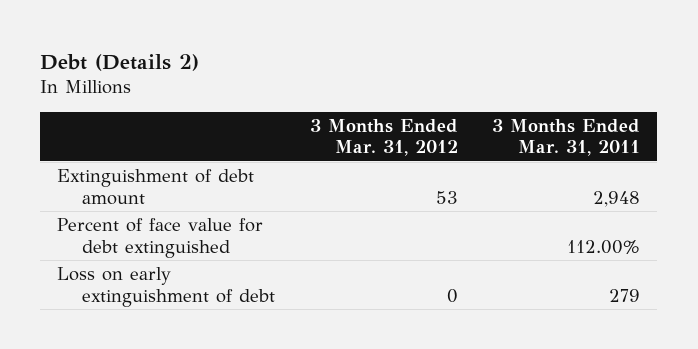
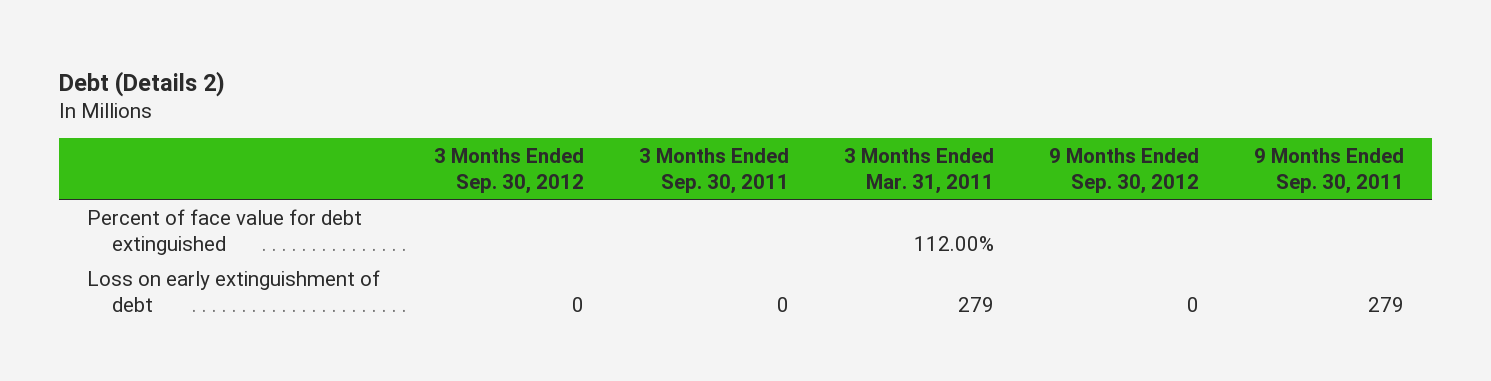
[309,118,458,157] 3 Months Ended Mar. 31, 2012 -> none
none -> [434,148,585,194] 3 Months Ended Sep. 30, 2012
none -> [639,148,790,194] 3 Months Ended Sep. 30, 2011
none -> [1049,148,1200,194] 9 Months Ended Sep. 30, 2012
none -> [1254,148,1405,194] 9 Months Ended Sep. 30, 2011
[57,169,255,205] Extinguishment of debt amount -> none

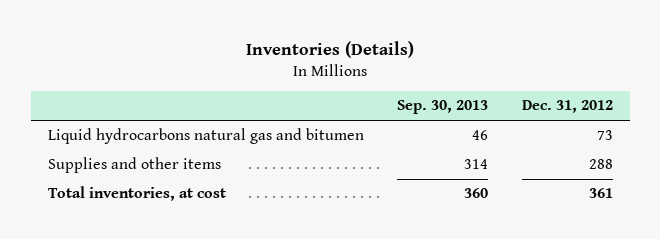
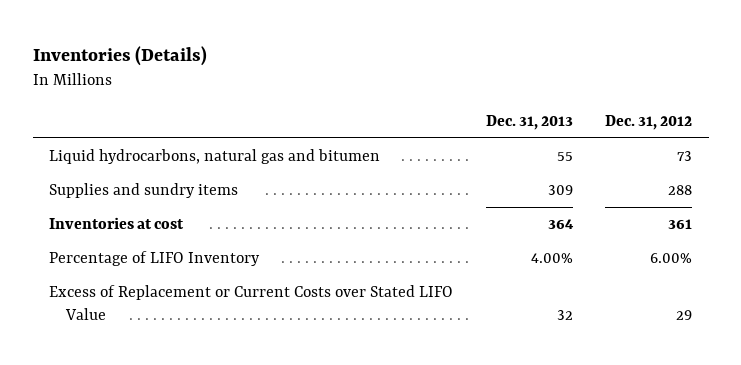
[397,100,489,115] Sep. 30, 2013 -> none
none -> [485,114,573,130] Dec. 31, 2013
[47,128,364,145] Liquid hydrocarbons natural gas and bitumen -> [48,149,380,165] Liquid hydrocarbons, natural gas and bitumen
[47,157,221,174] Supplies and other items -> [48,183,238,199] Supplies and sundry items
[47,186,226,202] Total inventories, at cost -> [48,217,184,230] Inventories at cost
none -> [48,251,260,267] Percentage of LIFO Inventory
none -> [48,285,453,320] Excess of Replacement or Current Costs over Stated LIFO Value

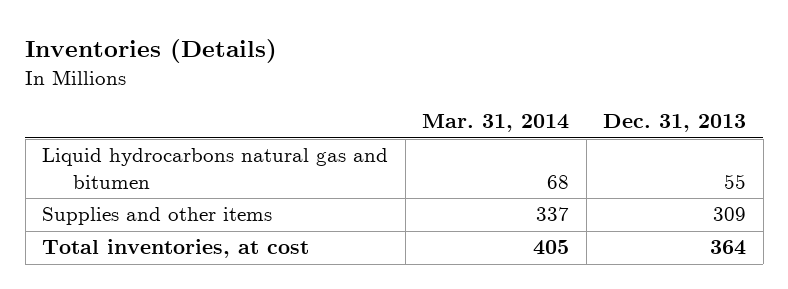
[605,114,693,130] Dec. 31, 2012 -> none
none -> [422,114,570,133] Mar. 31, 2014
[48,251,260,267] Percentage of LIFO Inventory -> none
[48,285,453,320] Excess of Replacement or Current Costs over Stated LIFO Value -> none
[48,149,380,165] Liquid hydrocarbons, natural gas and bitumen -> [42,148,389,189] Liquid hydrocarbons natural gas and bitumen
[48,183,238,199] Supplies and sundry items -> [42,207,273,226] Supplies and other items
[48,217,184,230] Inventories at cost -> [42,239,310,259] Total inventories, at cost

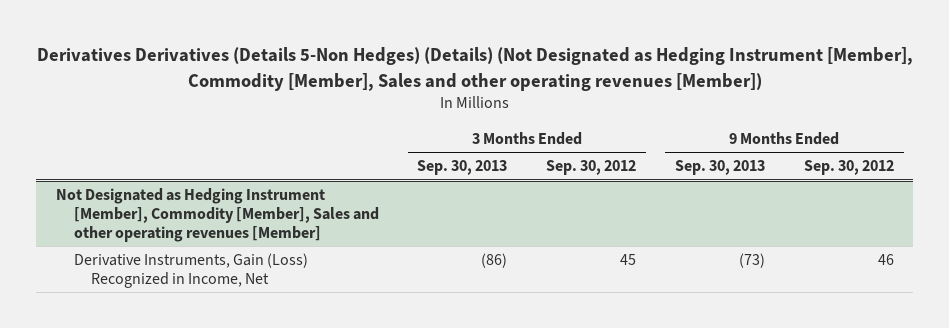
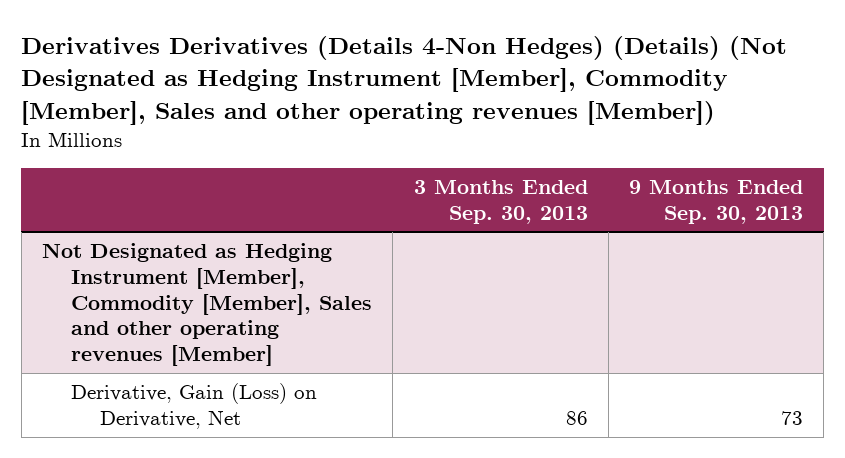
[36,47,913,91] Derivatives Derivatives (Details 5-Non Hedges) (Details) (Not Designated as Hedging Instrument [Member], Commodity [Member], Sales and other operating revenues [Member]) -> [21,35,788,125] Derivatives Derivatives (Details 4-Non Hedges) (Details) (Not Designated as Hedging Instrument [Member], Commodity [Member], Sales and other operating revenues [Member])
[546,160,637,176] Sep. 30, 2012 -> none
[803,160,894,176] Sep. 30, 2012 -> none
[73,253,308,289] Derivative Instruments, Gain (Loss) Recognized in Income, Net -> [70,383,317,429] Derivative, Gain (Loss) on Derivative, Net
[481,253,508,269] (86) -> [565,410,588,425] 86
[739,253,766,269] (73) -> [781,410,804,425] 73

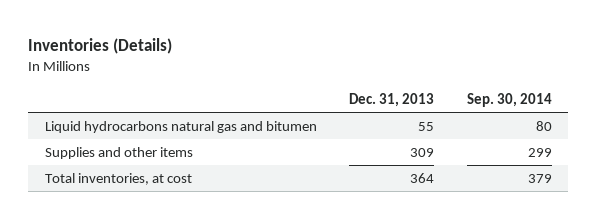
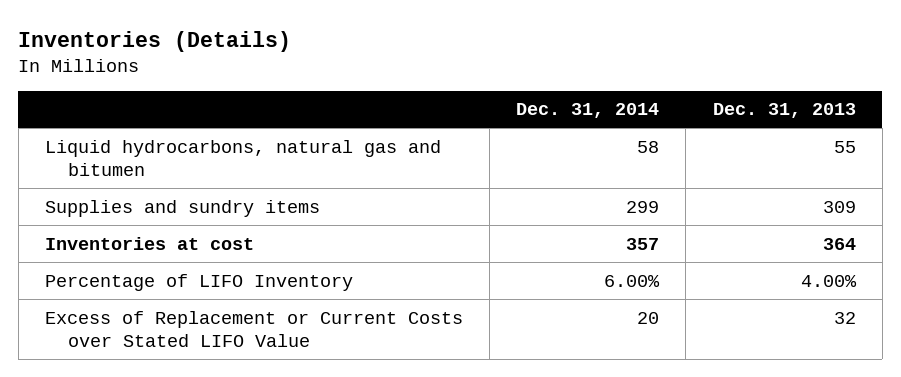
[467,93,553,108] Sep. 30, 2014 -> none
none -> [516,103,660,119] Dec. 31, 2014
[44,120,317,133] Liquid hydrocarbons natural gas and bitumen -> [44,139,441,177] Liquid hydrocarbons, natural gas and bitumen
[44,146,193,159] Supplies and other items -> [44,199,320,217] Supplies and sundry items
[44,172,192,185] Total inventories, at cost -> [44,236,254,250] Inventories at cost
none -> [44,273,353,291] Percentage of LIFO Inventory
none -> [44,310,463,348] Excess of Replacement or Current Costs over Stated LIFO Value

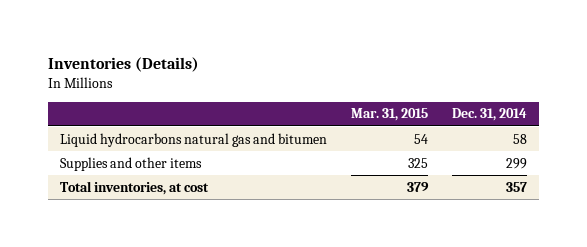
[712,103,856,119] Dec. 31, 2013 -> none
none -> [351,108,429,122] Mar. 31, 2015
[44,273,353,291] Percentage of LIFO Inventory -> none
[44,310,463,348] Excess of Replacement or Current Costs over Stated LIFO Value -> none
[44,139,441,177] Liquid hydrocarbons, natural gas and bitumen -> [60,132,328,147] Liquid hydrocarbons natural gas and bitumen
[44,199,320,217] Supplies and sundry items -> [60,156,203,171] Supplies and other items
[44,236,254,250] Inventories at cost -> [60,180,210,195] Total inventories, at cost

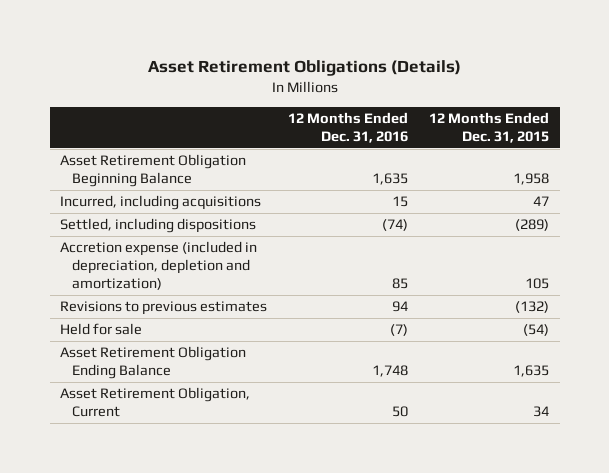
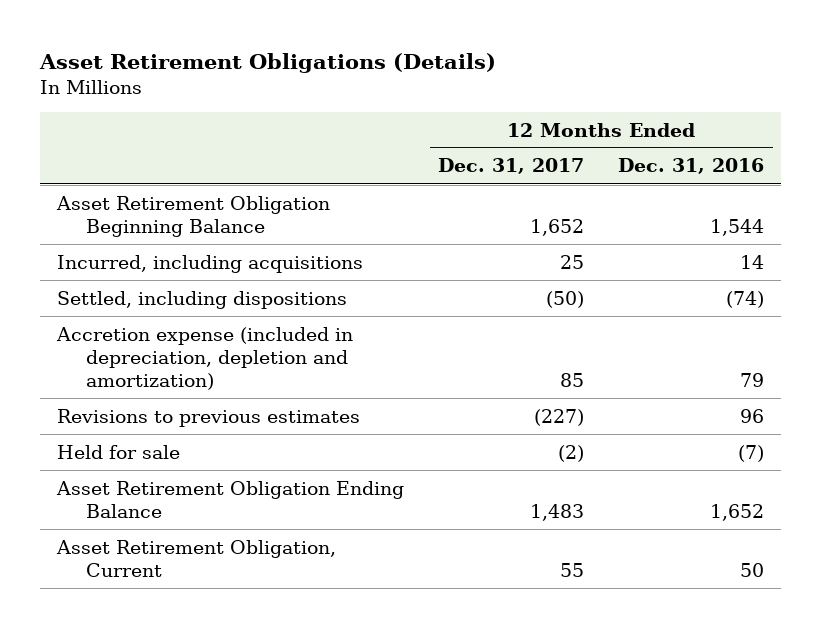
[429,111,550,143] 12 Months Ended Dec. 31, 2015 -> none
none -> [438,158,585,175] Dec. 31, 2017
[372,173,409,186] 1,635 -> [710,218,765,236] 1,544
[392,196,409,208] 15 -> [740,254,765,269] 14
[392,277,409,289] 85 -> [740,372,765,387] 79
[392,301,409,313] 94 -> [740,408,765,423] 96
[372,365,409,378] 1,748 -> [710,503,765,521] 1,652

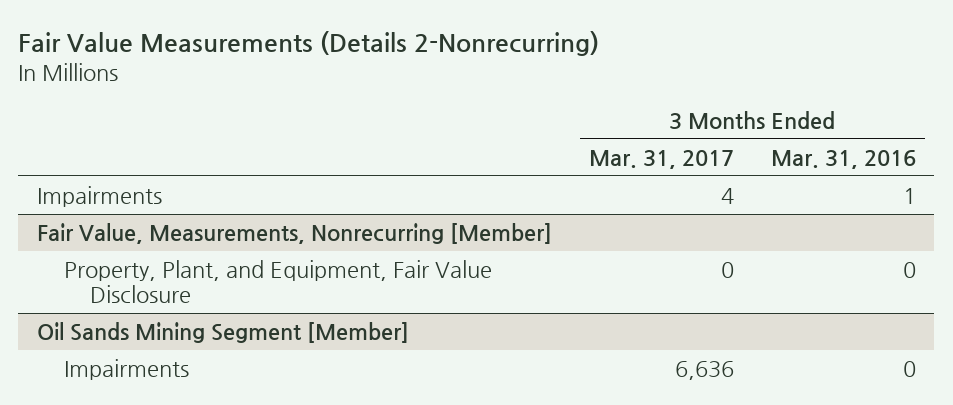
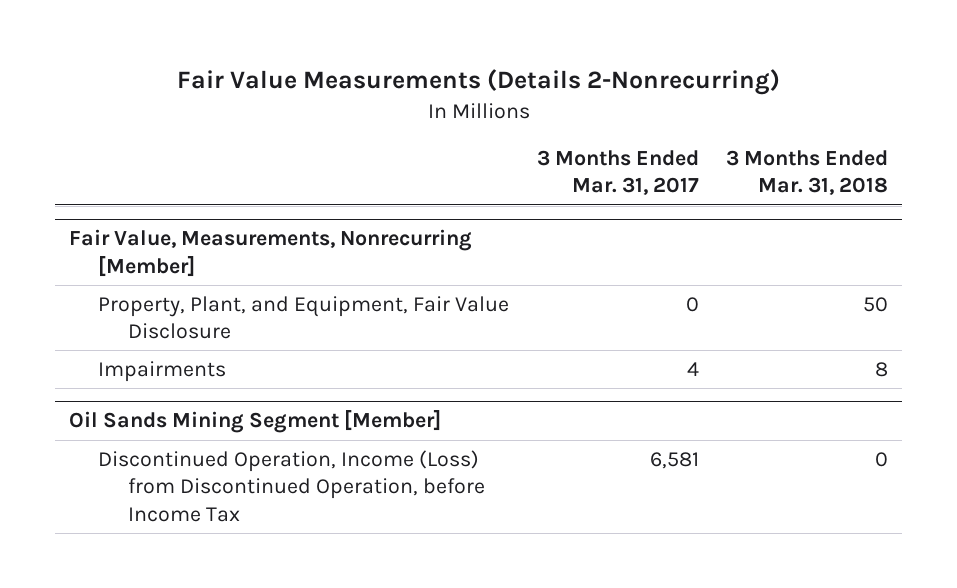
[770,149,916,169] Mar. 31, 2016 -> none
none -> [726,150,889,196] 3 Months Ended Mar. 31, 2018
[36,185,162,207] Impairments -> none
none -> [98,360,227,382] Impairments
[63,358,189,380] Impairments -> none
none -> [98,449,485,522] Discontinued Operation, Income (Loss) from Discontinued Operation, before Income Tax

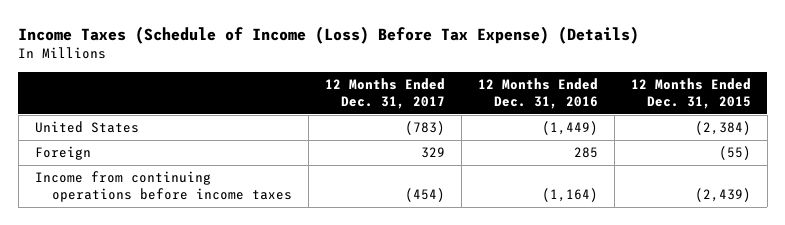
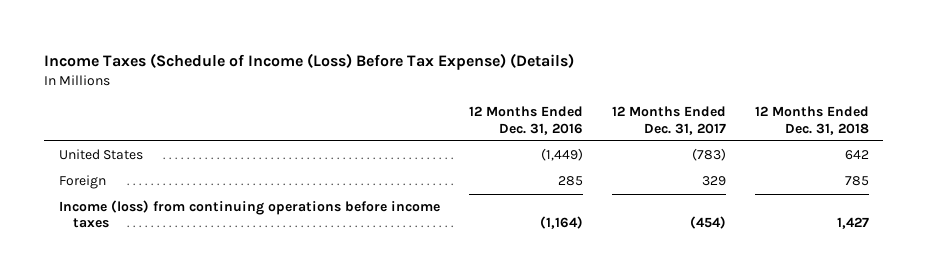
[630,77,751,109] 12 Months Ended Dec. 31, 2015 -> none
none -> [754,106,869,135] 12 Months Ended Dec. 31, 2018
[34,171,292,203] Income from continuing operations before income taxes -> [58,200,440,229] Income (loss) from continuing operations before income taxes

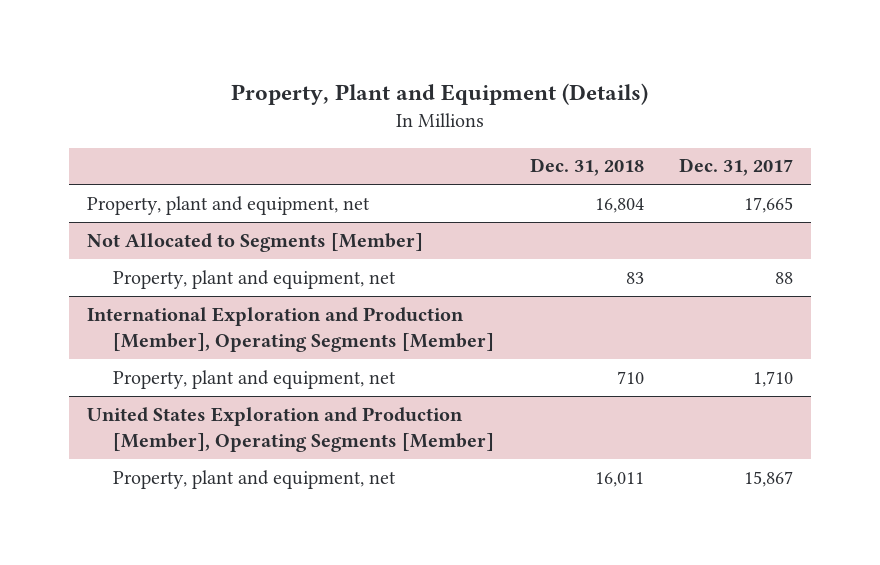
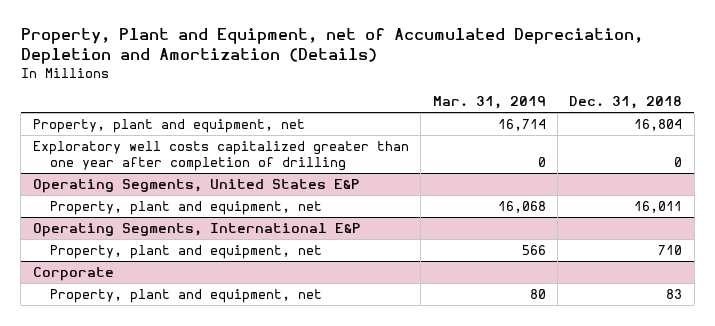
[231,83,649,106] Property, Plant and Equipment (Details) -> [20,28,643,65] Property, Plant and Equipment, net of Accumulated Depreciation, Depletion and Amortization (Details)
[679,158,794,177] Dec. 31, 2017 -> none
none -> [432,96,546,110] Mar. 31, 2019
[86,232,423,252] Not Allocated to Segments [Member] -> none
[113,269,397,289] Property, plant and equipment, net -> none
[86,306,495,352] International Exploration and Production [Member], Operating Segments [Member] -> none
[113,369,397,389] Property, plant and equipment, net -> none
[86,406,495,452] United States Exploration and Production [Member], Operating Segments [Member] -> none
none -> [32,140,409,172] Exploratory well costs capitalized greater than one year after completion of drilling
none -> [32,178,360,193] Operating Segments, United States E&P
none -> [32,222,361,237] Operating Segments, International E&P
none -> [49,244,322,259] Property, plant and equipment, net
none -> [32,266,114,281] Corporate
none -> [49,288,322,303] Property, plant and equipment, net

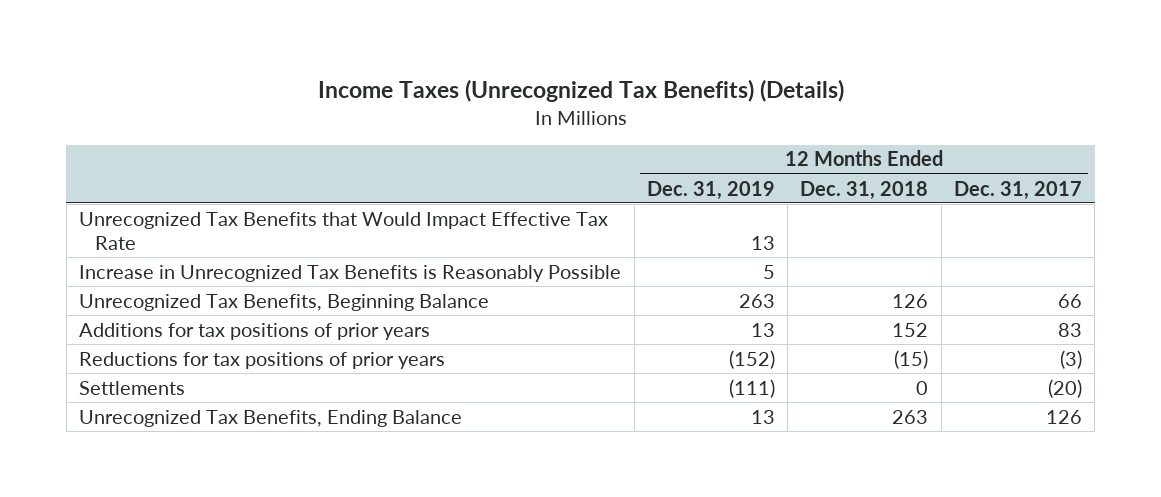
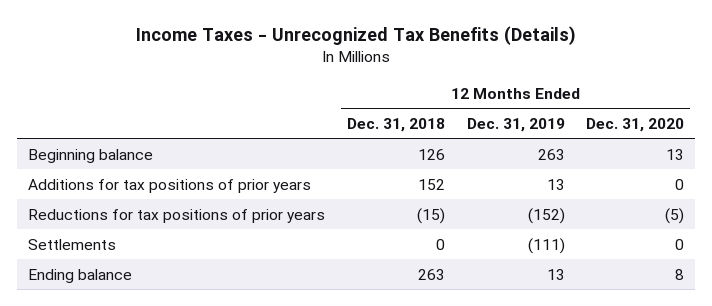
[317,78,844,102] Income Taxes (Unrecognized Tax Benefits) (Details) -> [136,26,577,46] Income Taxes - Unrecognized Tax Benefits (Details)
[953,180,1082,200] Dec. 31, 2017 -> none
none -> [586,117,685,132] Dec. 31, 2020
[79,211,609,250] Unrecognized Tax Benefits that Would Impact Effective Tax Rate -> none
[79,264,622,282] Increase in Unrecognized Tax Benefits is Reasonably Possible -> none
[79,293,490,311] Unrecognized Tax Benefits, Beginning Balance -> [28,148,154,163] Beginning balance
[79,409,463,427] Unrecognized Tax Benefits, Ending Balance -> [28,268,133,283] Ending balance

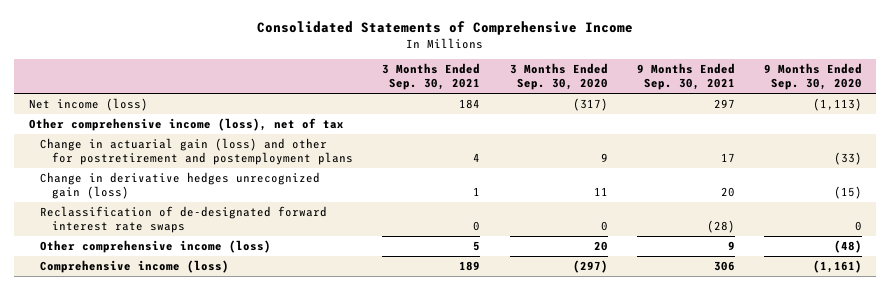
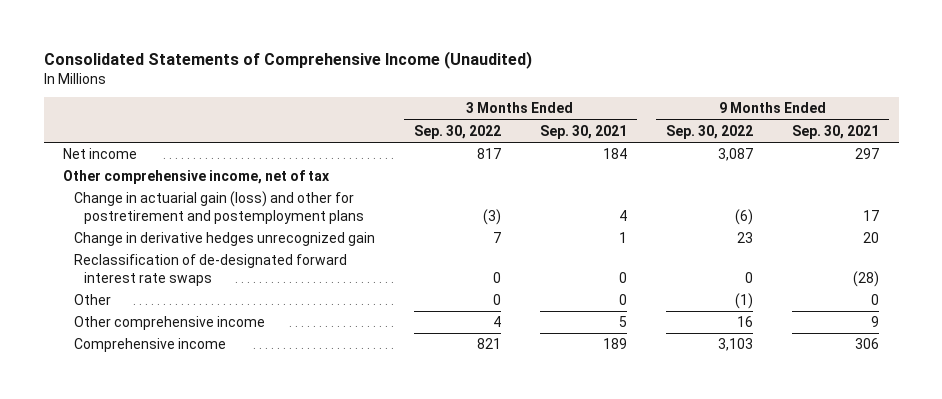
[257,21,634,36] Consolidated Statements of Comprehensive Income -> [43,50,532,69] Consolidated Statements of Comprehensive Income (Unaudited)
[509,63,608,91] 3 Months Ended Sep. 30, 2020 -> none
[763,63,862,91] 9 Months Ended Sep. 30, 2020 -> none
none -> [413,124,501,139] Sep. 30, 2022
none -> [666,124,754,139] Sep. 30, 2022
[28,98,148,112] Net income (loss) -> [63,148,138,160] Net income
[28,118,344,132] Other comprehensive income (loss), net of tax -> [63,170,331,185] Other comprehensive income, net of tax
[40,172,321,199] Change in derivative hedges unrecognized gain (loss) -> [73,232,375,247] Change in derivative hedges unrecognized gain
none -> [73,294,111,306] Other
[40,240,272,254] Other comprehensive income (loss) -> [73,316,265,331] Other comprehensive income
[40,260,230,274] Comprehensive income (loss) -> [73,338,226,353] Comprehensive income

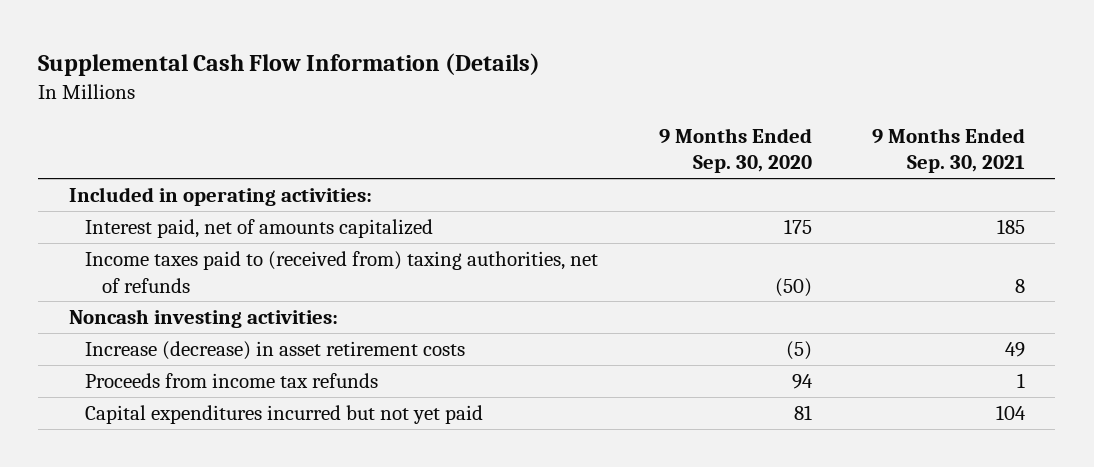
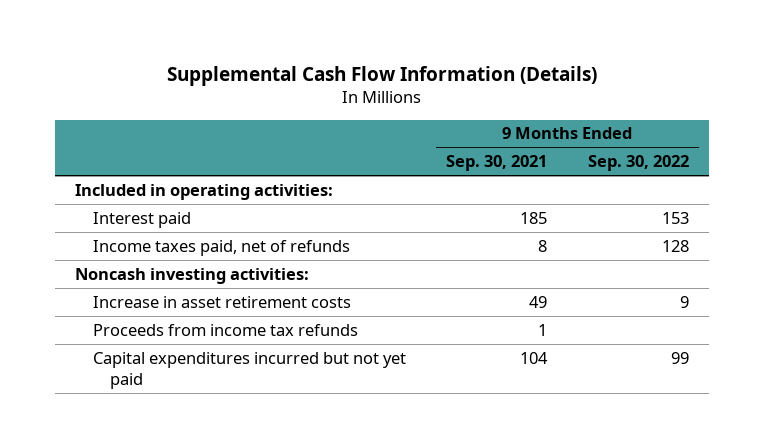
[658,127,812,174] 9 Months Ended Sep. 30, 2020 -> none
none -> [587,155,689,172] Sep. 30, 2022
[85,219,434,239] Interest paid, net of amounts capitalized -> [92,211,191,228] Interest paid
[85,251,599,293] Income taxes paid to (received from) taxing authorities, net of refunds -> [92,239,350,256] Income taxes paid, net of refunds
[85,341,466,361] Increase (decrease) in asset retirement costs -> [92,295,351,308] Increase in asset retirement costs

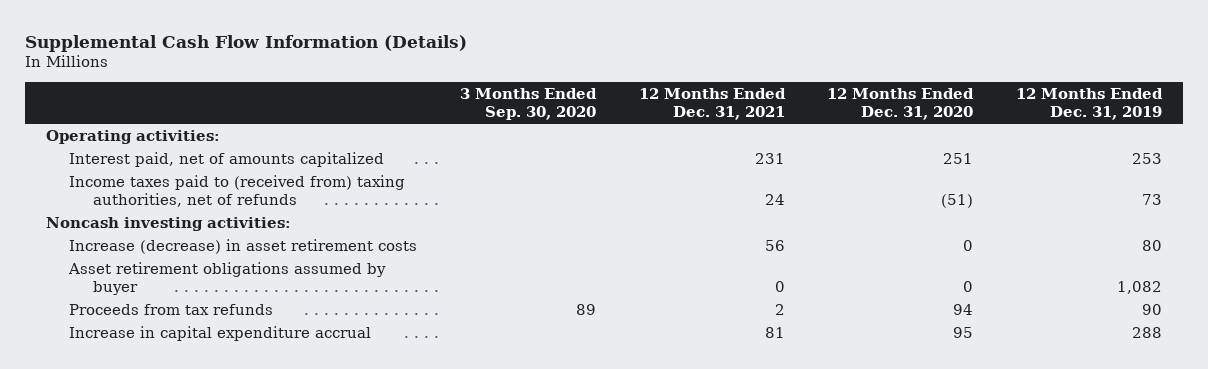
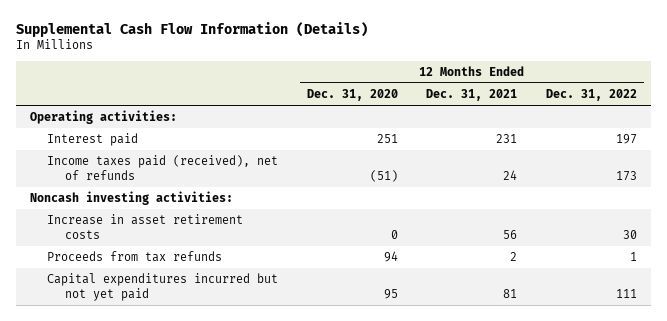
[459,87,597,120] 3 Months Ended Sep. 30, 2020 -> none
[1015,87,1163,120] 12 Months Ended Dec. 31, 2019 -> none
none -> [545,89,637,102] Dec. 31, 2022
[69,151,385,167] Interest paid, net of amounts capitalized -> [47,133,139,147] Interest paid
[69,174,406,207] Income taxes paid to (received from) taxing authorities, net of refunds -> [47,155,279,181] Income taxes paid (received), net of refunds
[68,261,387,295] Asset retirement obligations assumed by buyer -> none
[69,238,418,254] Increase (decrease) in asset retirement costs -> [47,214,244,240] Increase in asset retirement costs
[69,325,372,341] Increase in capital expenditure accrual -> [47,273,279,302] Capital expenditures incurred but not yet paid

